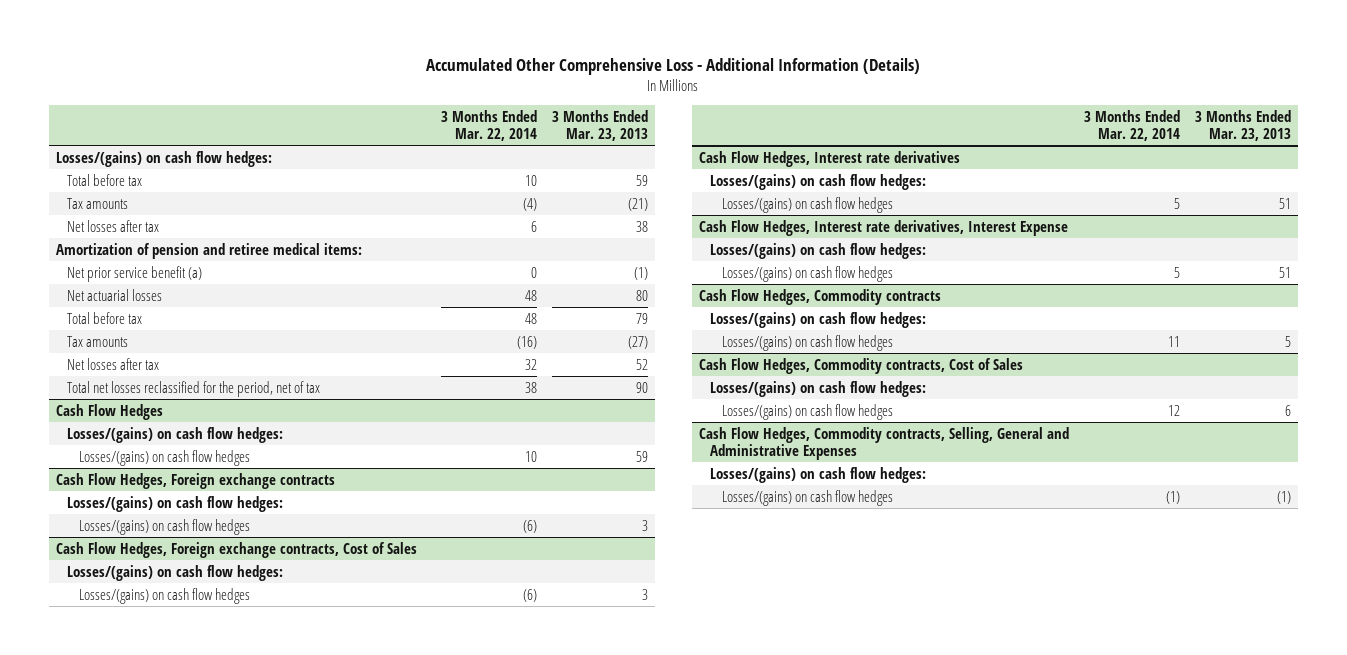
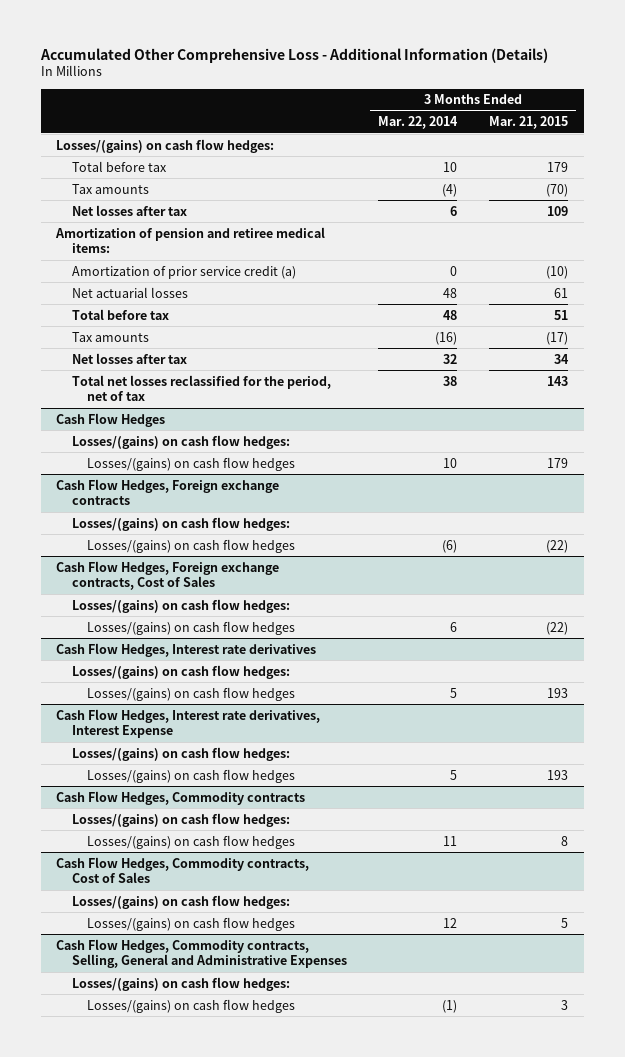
[552,109,649,141] 3 Months Ended Mar. 23, 2013 -> none
none -> [489,116,569,130] Mar. 21, 2015
[67,265,203,282] Net prior service benefit (a) -> [71,265,296,279] Amortization of prior service credit (a)
[523,588,538,602] (6) -> [450,621,458,632] 6

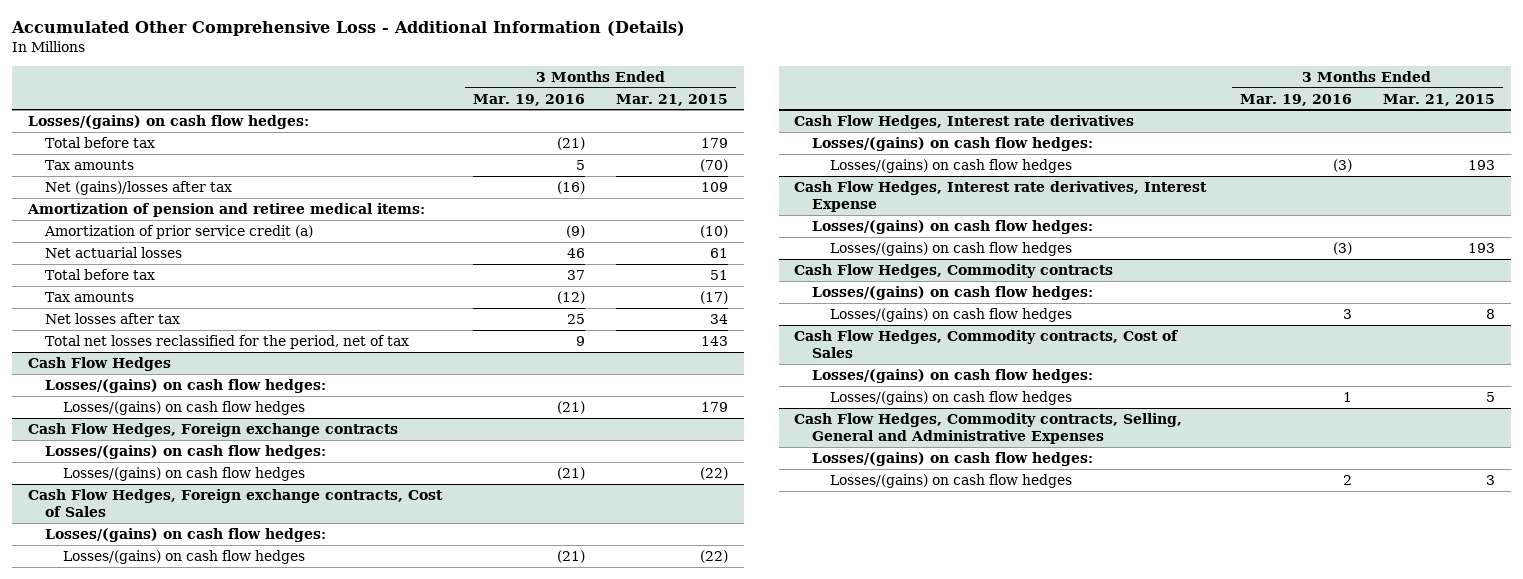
[378,116,459,130] Mar. 22, 2014 -> none
none -> [473,93,586,106] Mar. 19, 2016
[71,204,187,216] Net losses after tax -> [45,180,233,195] Net (gains)/losses after tax

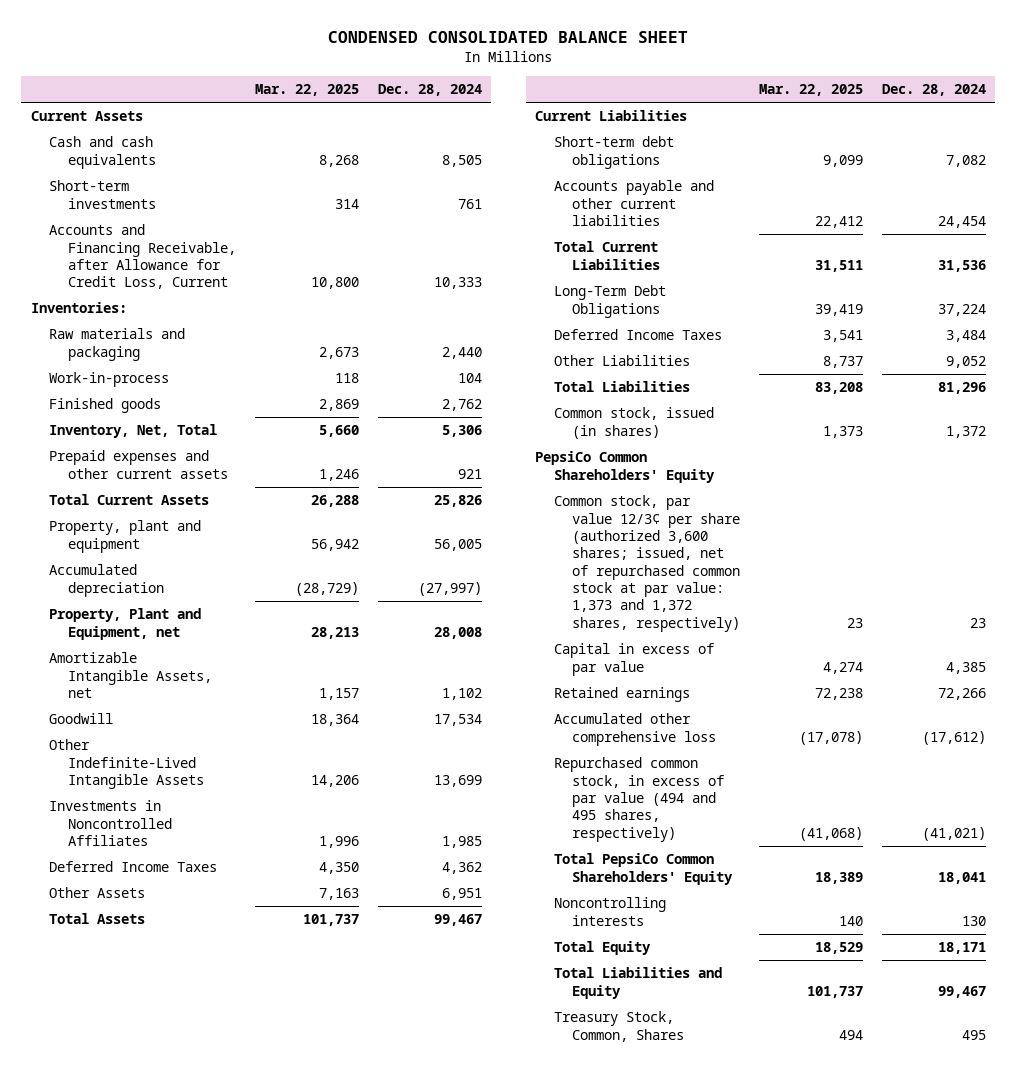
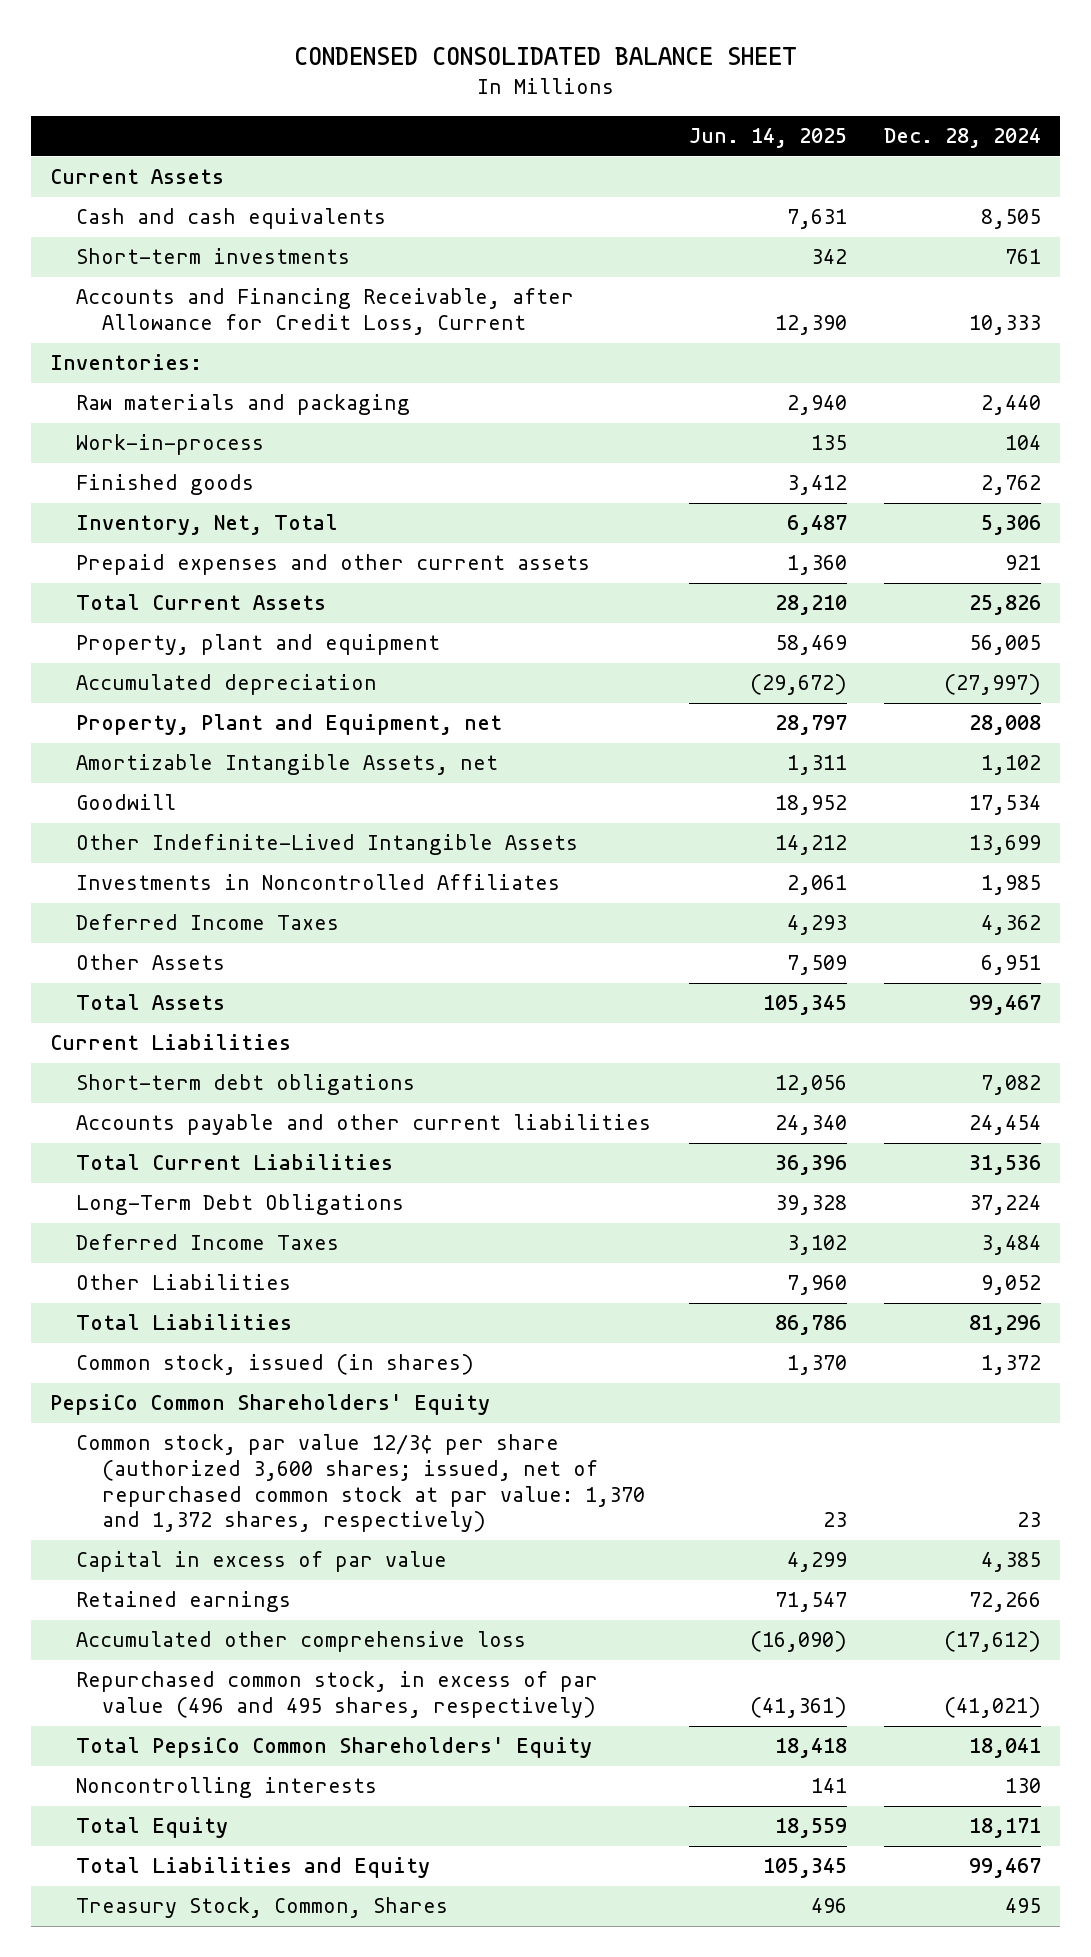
[254,83,359,96] Mar. 22, 2025 -> none
none -> [688,128,847,149] Jun. 14, 2025
[553,495,741,632] Common stock, par value 12/3¢ per share (authorized 3,600 shares; issued, net of repurchased common stock at par value: 1,373 and 1,372 shares, respectively) -> [75,1434,645,1533] Common stock, par value 12/3¢ per share (authorized 3,600 shares; issued, net of repurchased common stock at par value: 1,370 and 1,372 shares, respectively)
[553,757,725,842] Repurchased common stock, in excess of par value (494 and 495 shares, respectively) -> [75,1671,598,1719] Repurchased common stock, in excess of par value (496 and 495 shares, respectively)

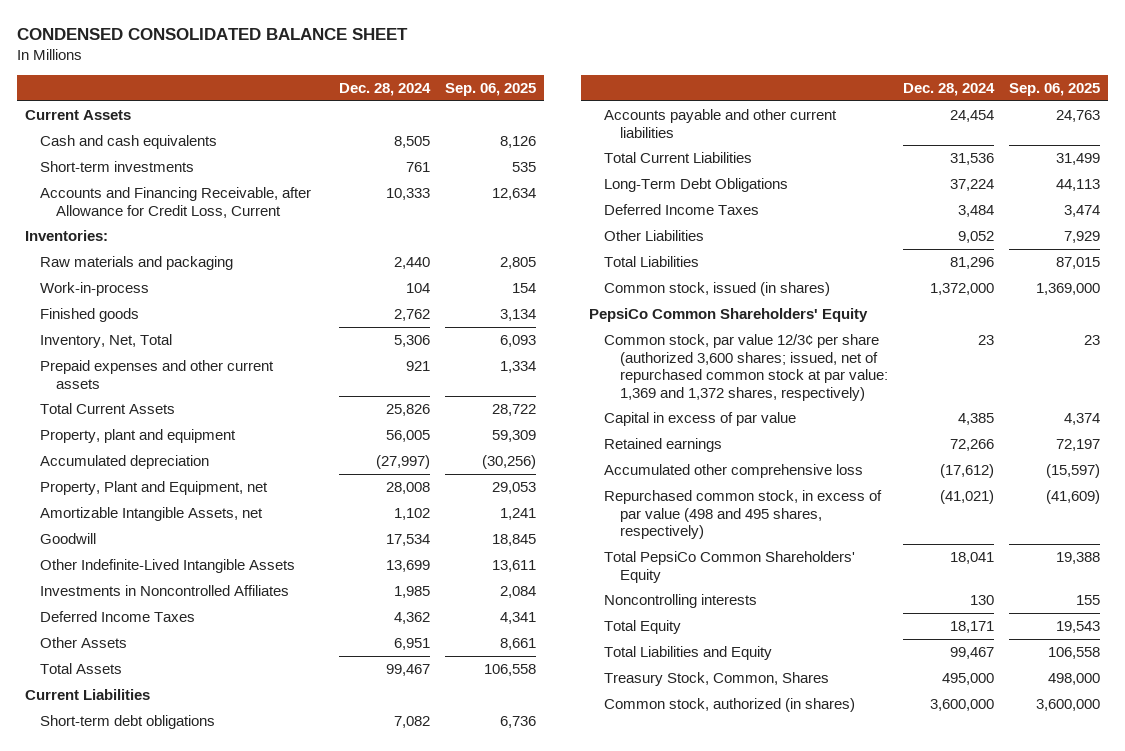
[688,128,847,149] Jun. 14, 2025 -> none
none -> [445,82,537,96] Sep. 06, 2025
[981,1355,1042,1376] 1,372 -> [930,282,995,295] 1,372,000
[75,1434,645,1533] Common stock, par value 12/3¢ per share (authorized 3,600 shares; issued, net of repurchased common stock at par value: 1,370 and 1,372 shares, respectively) -> [604,333,888,401] Common stock, par value 12/3¢ per share (authorized 3,600 shares; issued, net of repurchased common stock at par value: 1,369 and 1,372 shares, respectively)
[75,1671,598,1719] Repurchased common stock, in excess of par value (496 and 495 shares, respectively) -> [604,489,883,540] Repurchased common stock, in excess of par value (498 and 495 shares, respectively)
[1005,1898,1042,1914] 495 -> [942,672,995,685] 495,000
none -> [604,697,856,712] Common stock, authorized (in shares)

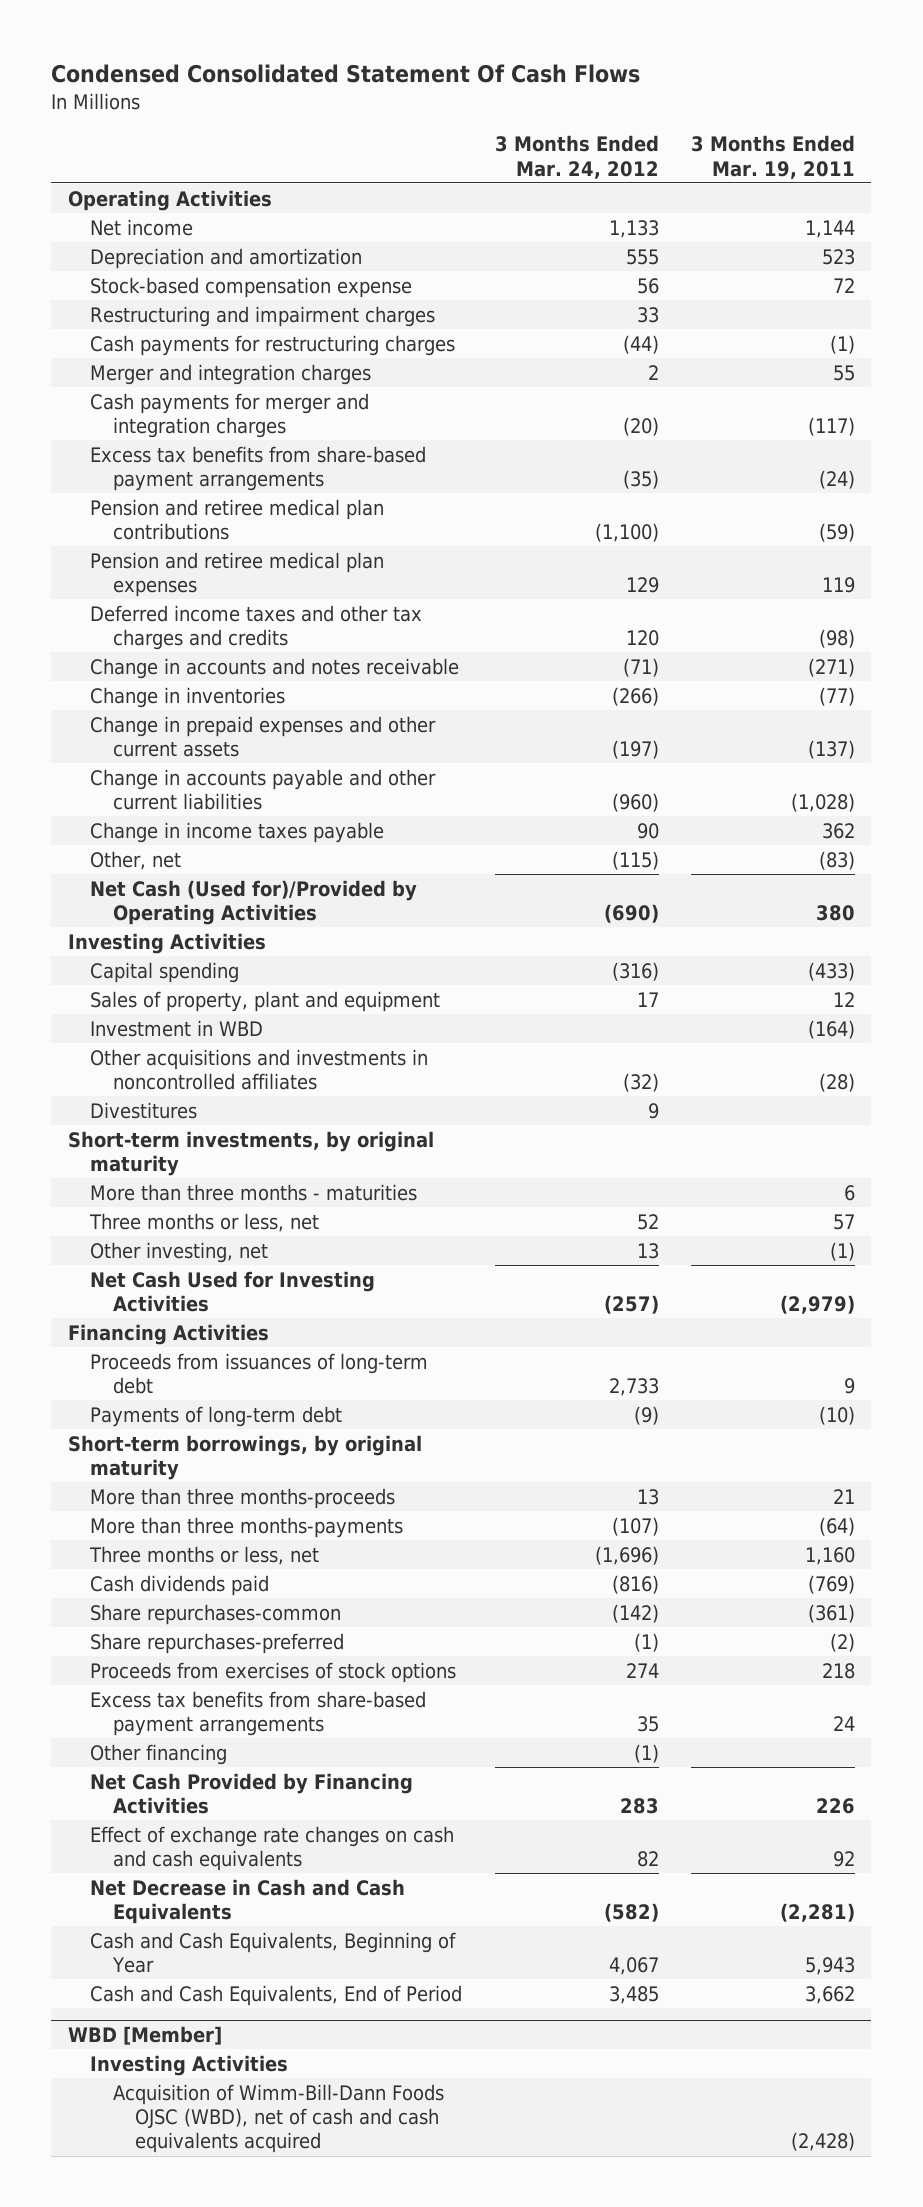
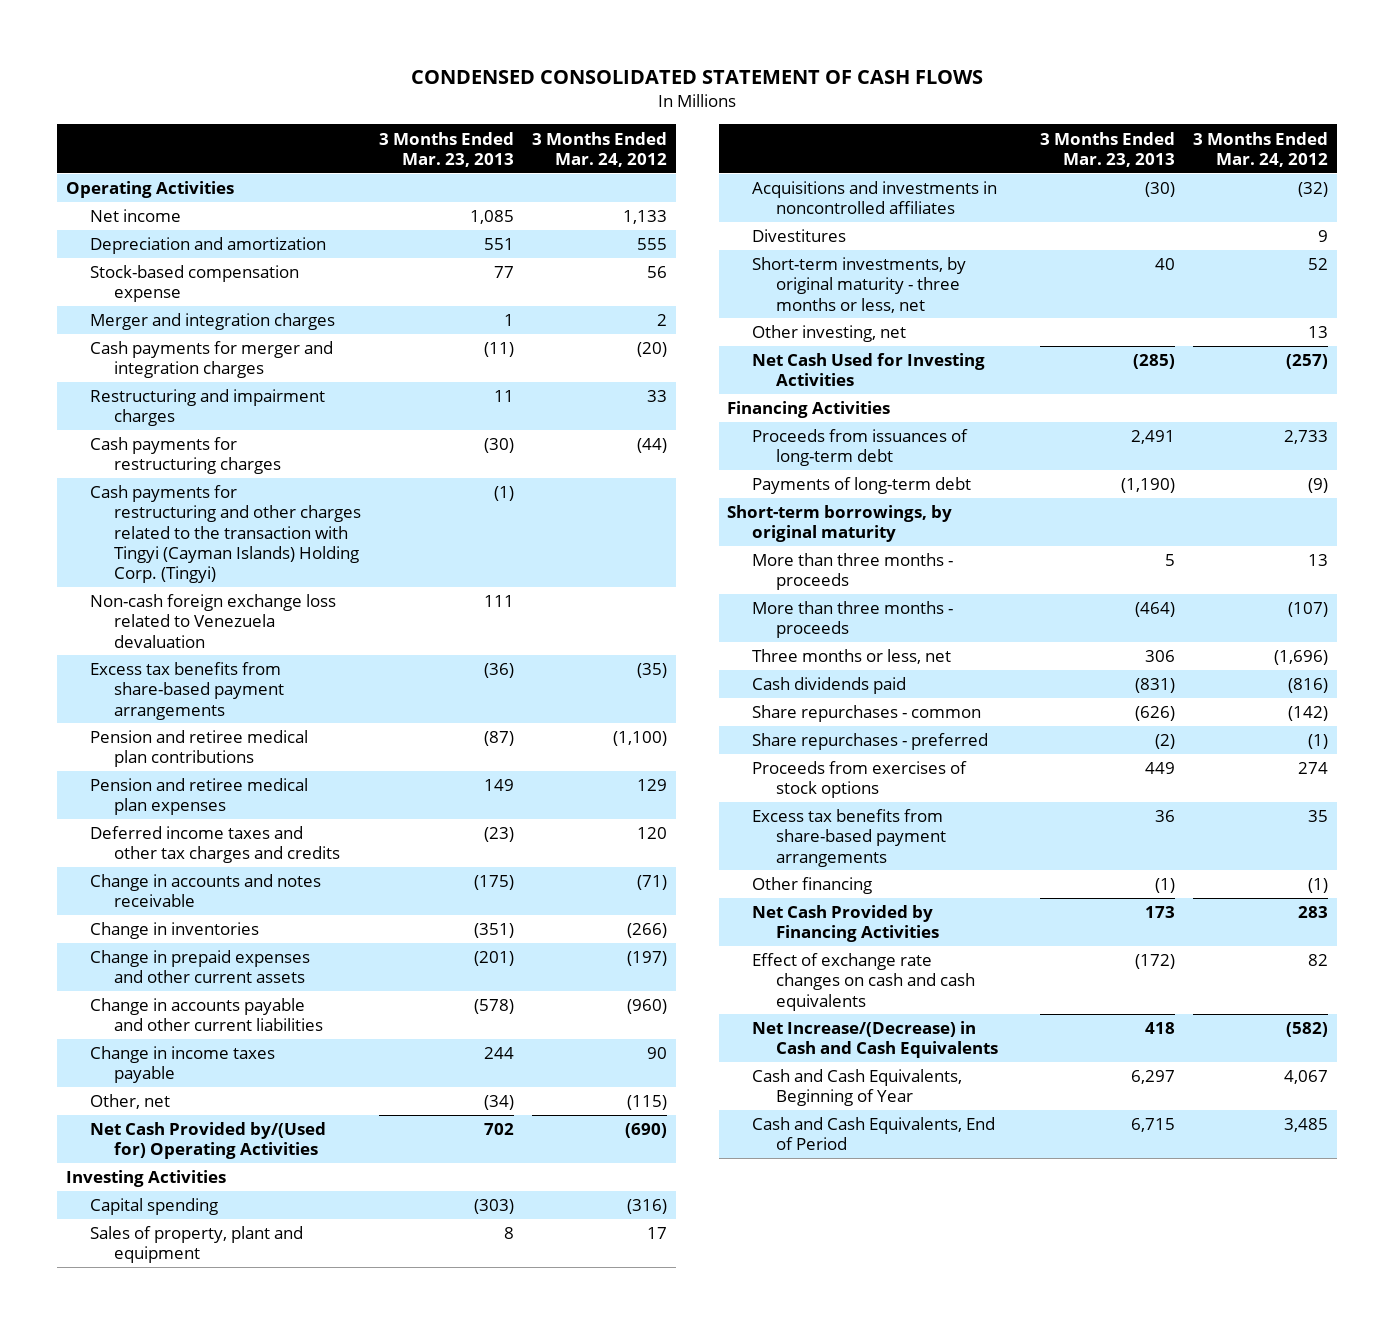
[51,64,641,84] Condensed Consolidated Statement Of Cash Flows -> [411,70,984,85] CONDENSED CONSOLIDATED STATEMENT OF CASH FLOWS
[690,135,855,179] 3 Months Ended Mar. 19, 2011 -> none
none -> [379,131,515,167] 3 Months Ended Mar. 23, 2013
[90,305,436,327] Restructuring and impairment charges -> [90,389,326,427] Restructuring and impairment charges
[90,334,456,356] Cash payments for restructuring charges -> [90,437,282,475] Cash payments for restructuring charges
none -> [90,485,362,583] Cash payments for restructuring and other charges related to the transaction with Tingyi (Cayman Islands) Holding Corp. (Tingyi)
none -> [90,594,337,648] Non-cash foreign exchange loss related to Venezuela devaluation
[90,879,418,926] Net Cash (Used for)/Provided by Operating Activities -> [90,1122,327,1160] Net Cash Provided by/(Used for) Operating Activities
[90,1019,264,1037] Investment in WBD -> none
[90,1048,429,1091] Other acquisitions and investments in noncontrolled affiliates -> [751,181,997,215] Acquisitions and investments in noncontrolled affiliates
[67,1130,434,1177] Short-term investments, by original maturity -> none
[90,1183,418,1201] More than three months - maturities -> none
[89,1212,320,1232] Three months or less, net -> [751,257,966,313] Short-term investments, by original maturity - three months or less, net
[90,1487,396,1509] More than three months-proceeds -> [751,553,953,591] More than three months - proceeds
[90,1516,404,1538] More than three months-payments -> [751,601,953,639] More than three months - proceeds
[90,1603,342,1625] Share repurchases-common -> [751,705,981,723] Share repurchases - common
[90,1632,345,1654] Share repurchases-preferred -> [751,733,988,751] Share repurchases - preferred
[90,1878,406,1925] Net Decrease in Cash and Cash Equivalents -> [751,1021,998,1059] Net Increase/(Decrease) in Cash and Cash Equivalents
[67,2025,222,2045] WBD [Member] -> none
[90,2054,289,2076] Investing Activities -> none
[112,2083,444,2154] Acquisition of Wimm-Bill-Dann Foods OJSC (WBD), net of cash and cash equivalents acquired -> none

